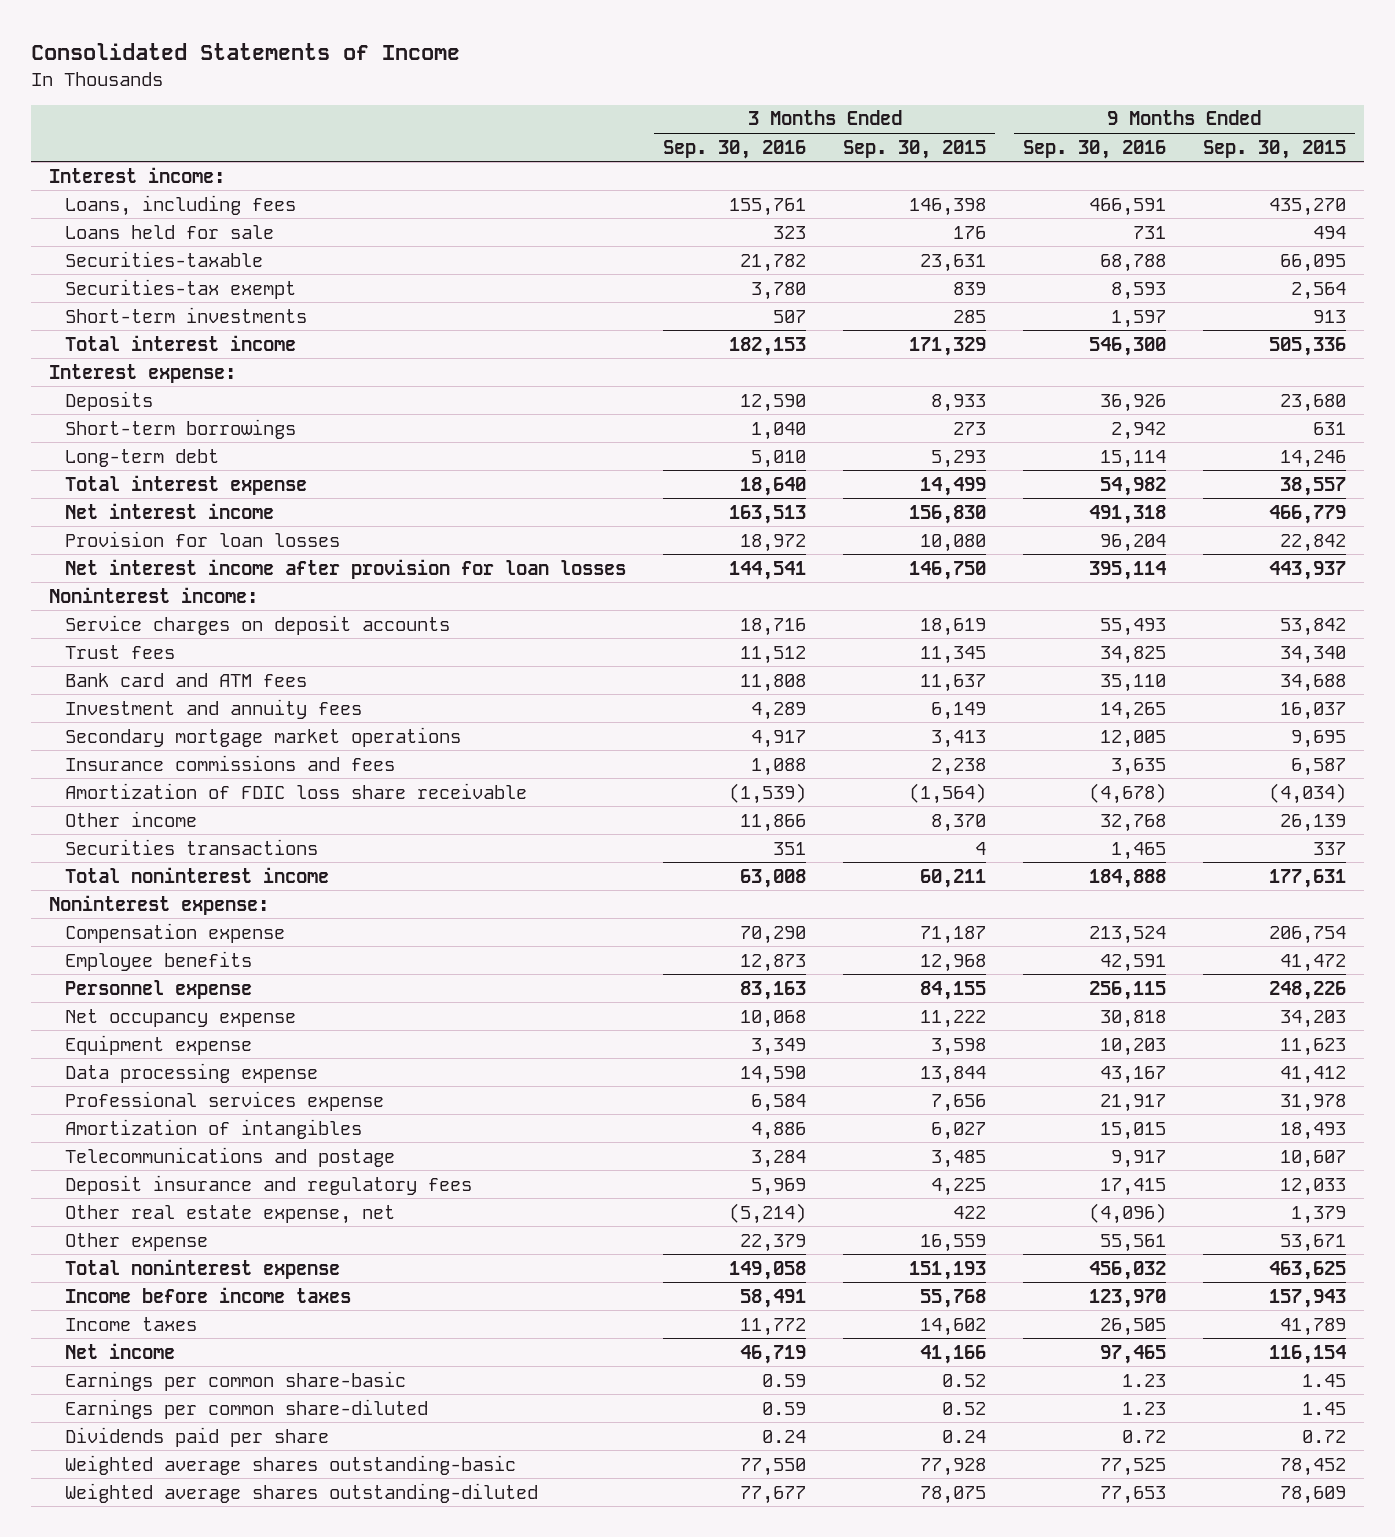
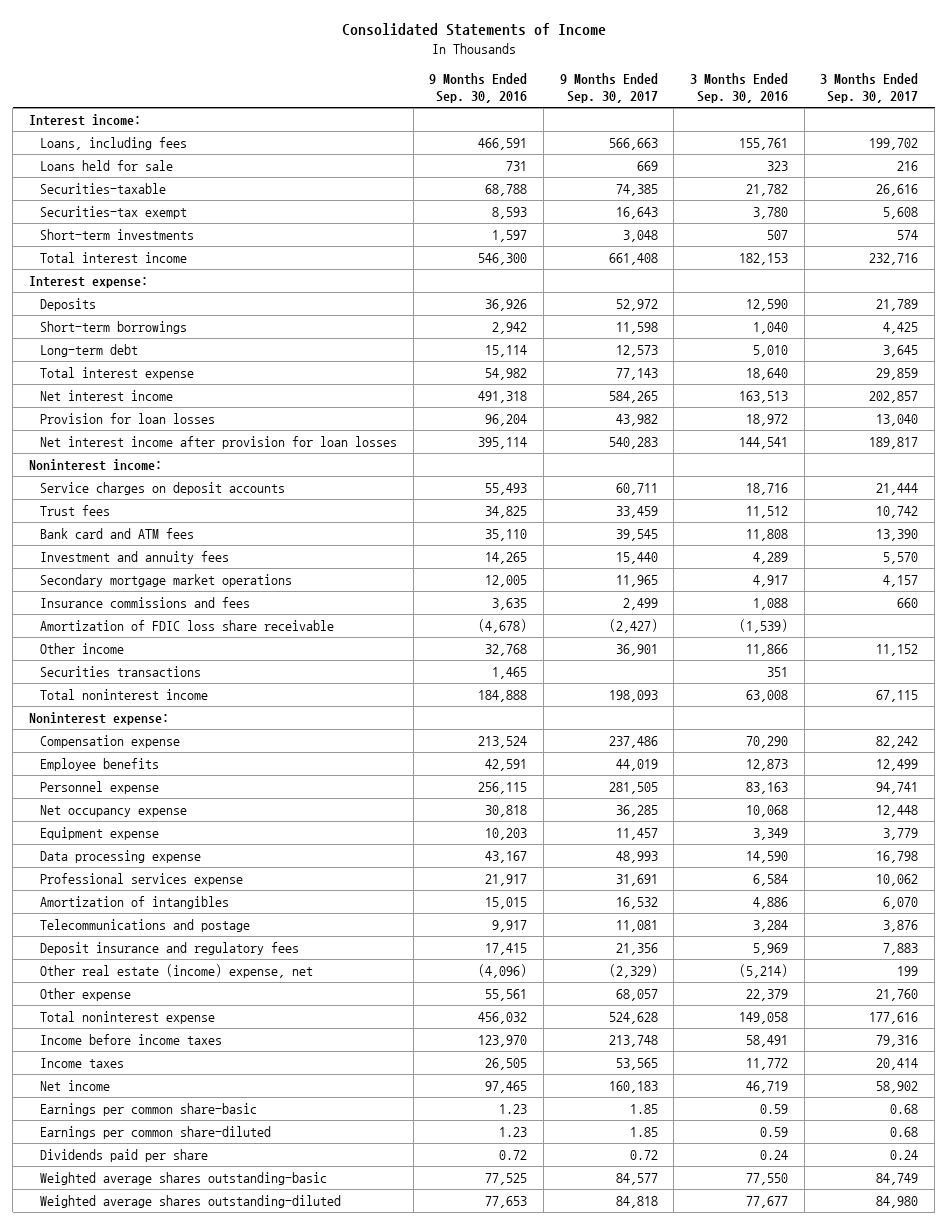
[843,139,987,159] Sep. 30, 2015 -> none
[1202,139,1346,159] Sep. 30, 2015 -> none
none -> [559,72,658,104] 9 Months Ended Sep. 30, 2017
none -> [820,72,919,104] 3 Months Ended Sep. 30, 2017
[65,1204,396,1224] Other real estate expense, net -> [40,964,314,979] Other real estate (income) expense, net

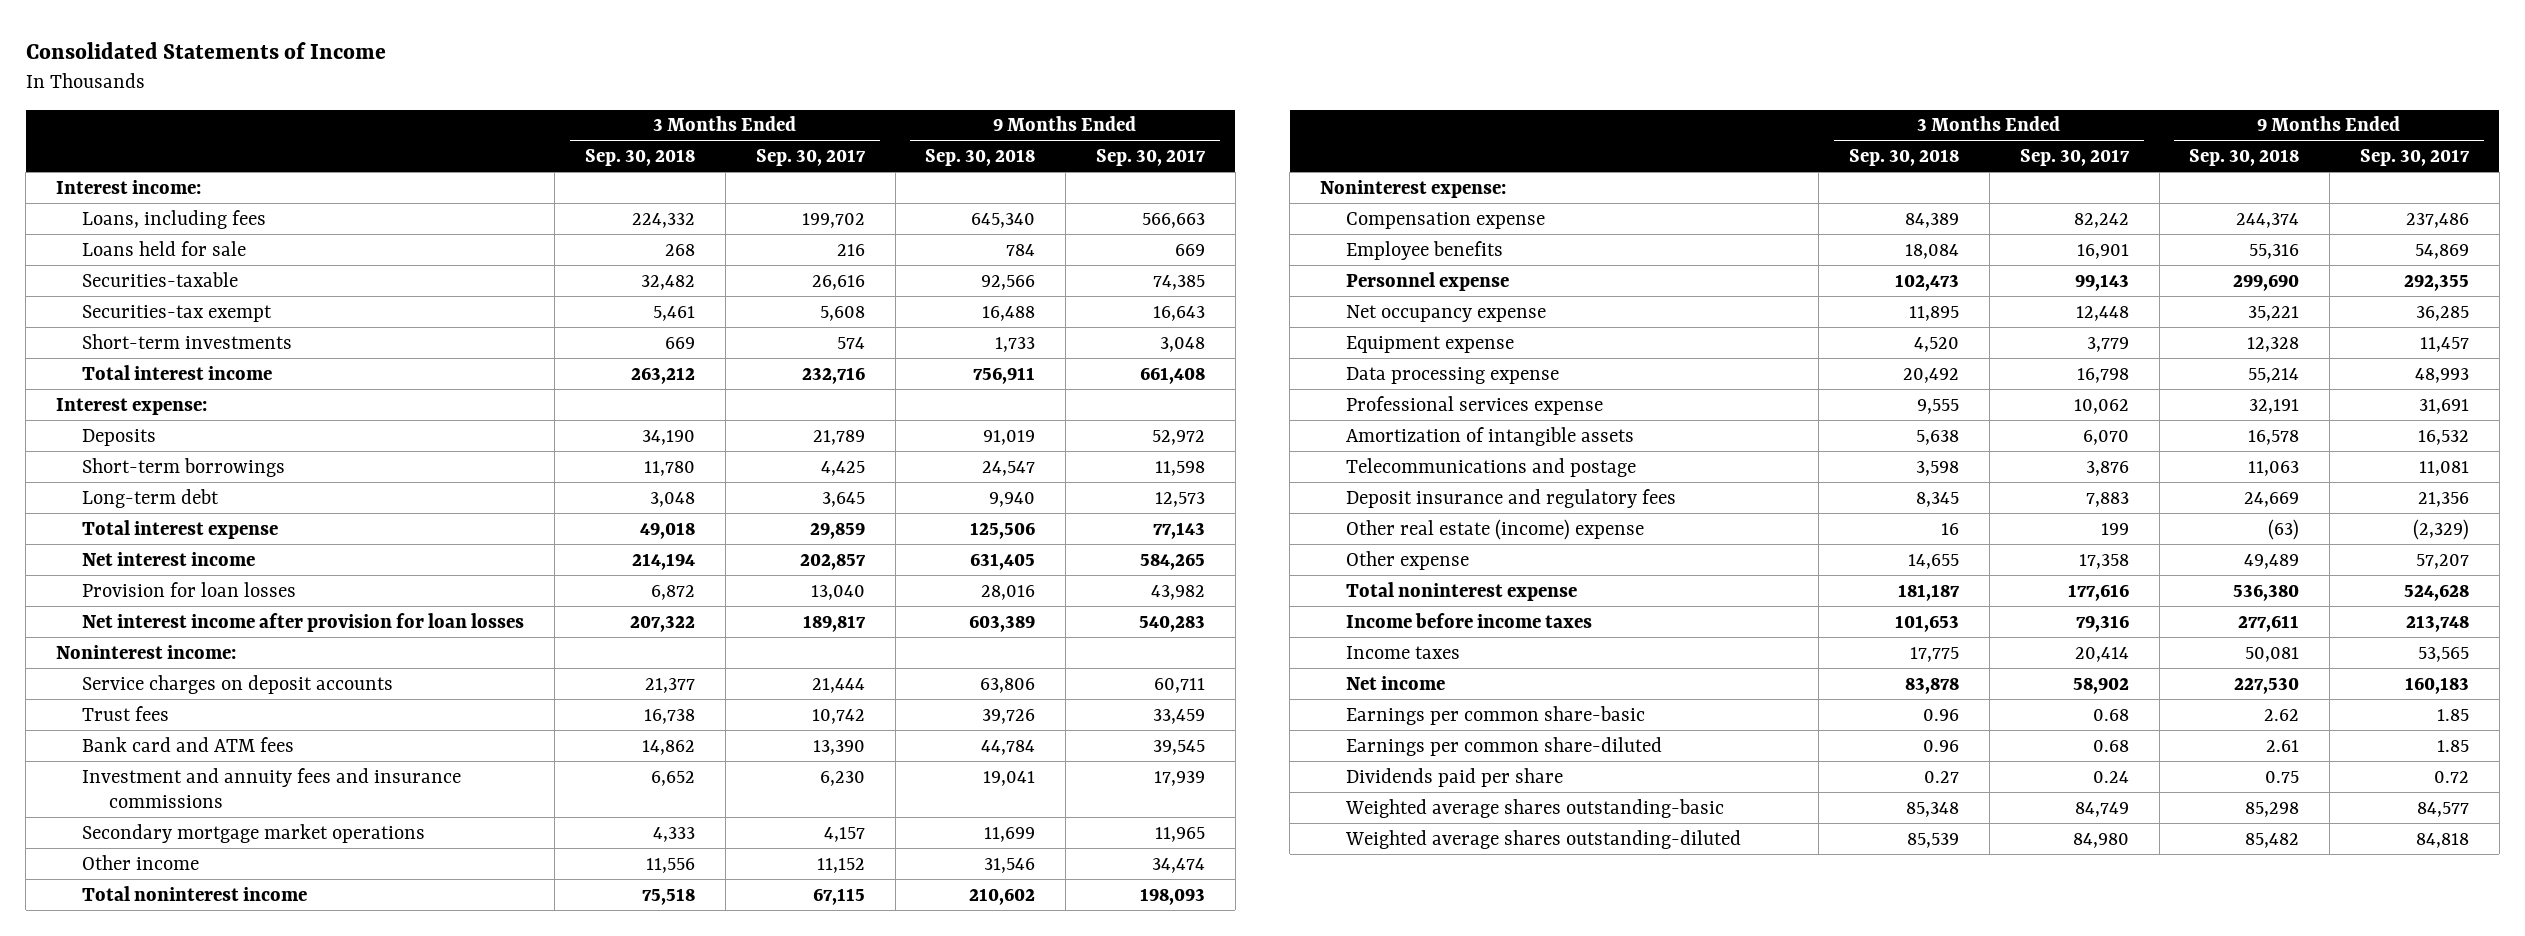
[429,72,528,104] 9 Months Ended Sep. 30, 2016 -> none
[690,72,789,104] 3 Months Ended Sep. 30, 2016 -> none
none -> [584,149,695,167] Sep. 30, 2018
none -> [925,149,1036,167] Sep. 30, 2018
[40,551,230,565] Investment and annuity fees -> [82,767,462,809] Investment and annuity fees and insurance commissions
[615,552,658,565] 15,440 -> [1154,770,1206,786] 17,939
[883,552,919,565] 5,570 -> [819,770,865,786] 6,230
[40,597,251,609] Insurance commissions and fees -> none
[40,620,335,632] Amortization of FDIC loss share receivable -> none
[40,666,202,678] Securities transactions -> none
[615,644,658,657] 36,901 -> [1152,857,1206,873] 34,474
[615,759,658,772] 44,019 -> [2415,243,2470,259] 54,869
[876,759,919,772] 12,499 -> [2076,243,2129,259] 16,901
[608,782,658,795] 281,505 -> [2404,273,2470,291] 292,355
[876,782,919,795] 94,741 -> [2074,273,2129,291] 99,143
[40,896,230,910] Amortization of intangibles -> [1346,426,1635,446] Amortization of intangible assets
[40,964,314,979] Other real estate (income) expense, net -> [1346,518,1645,540] Other real estate (income) expense
[615,989,658,1002] 68,057 -> [2416,553,2470,569] 57,207
[876,989,919,1002] 21,760 -> [2078,553,2129,569] 17,358

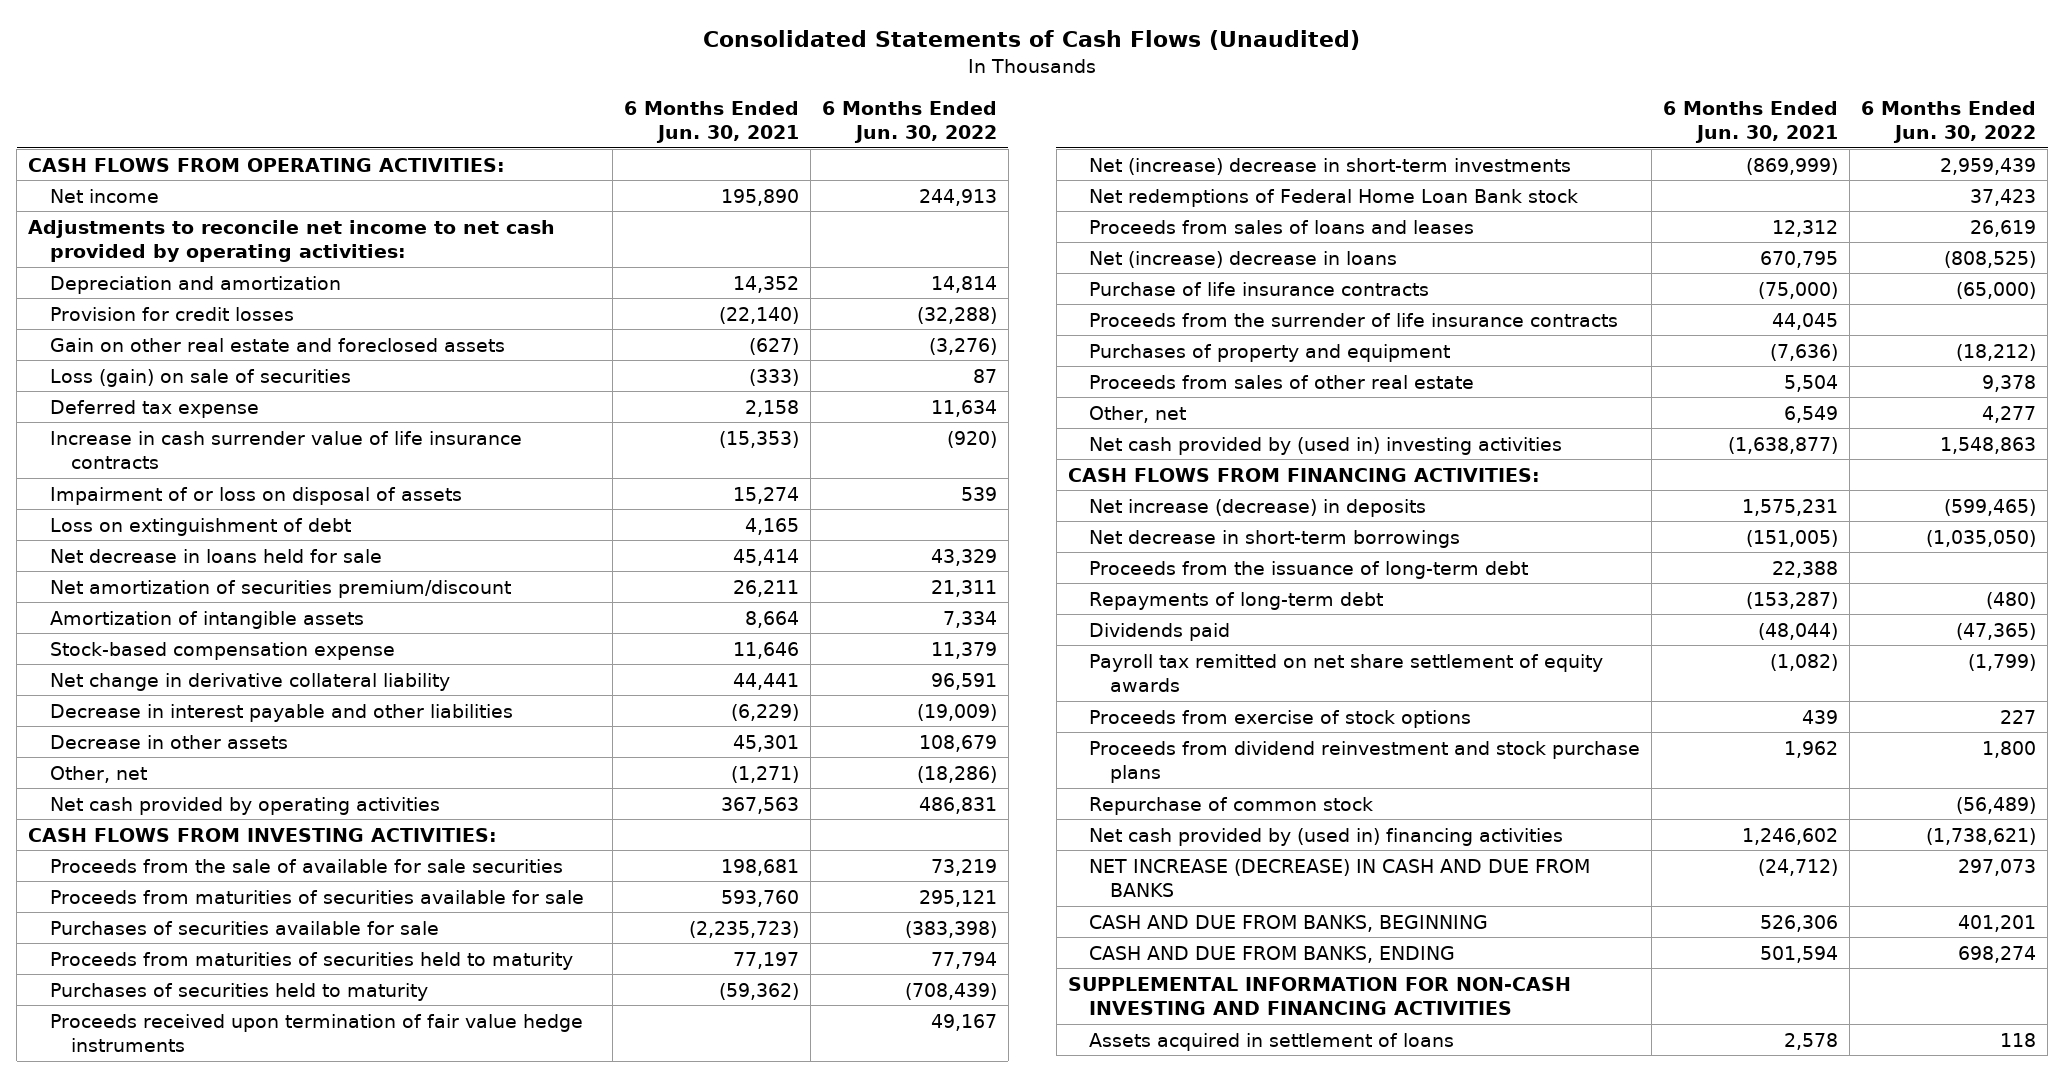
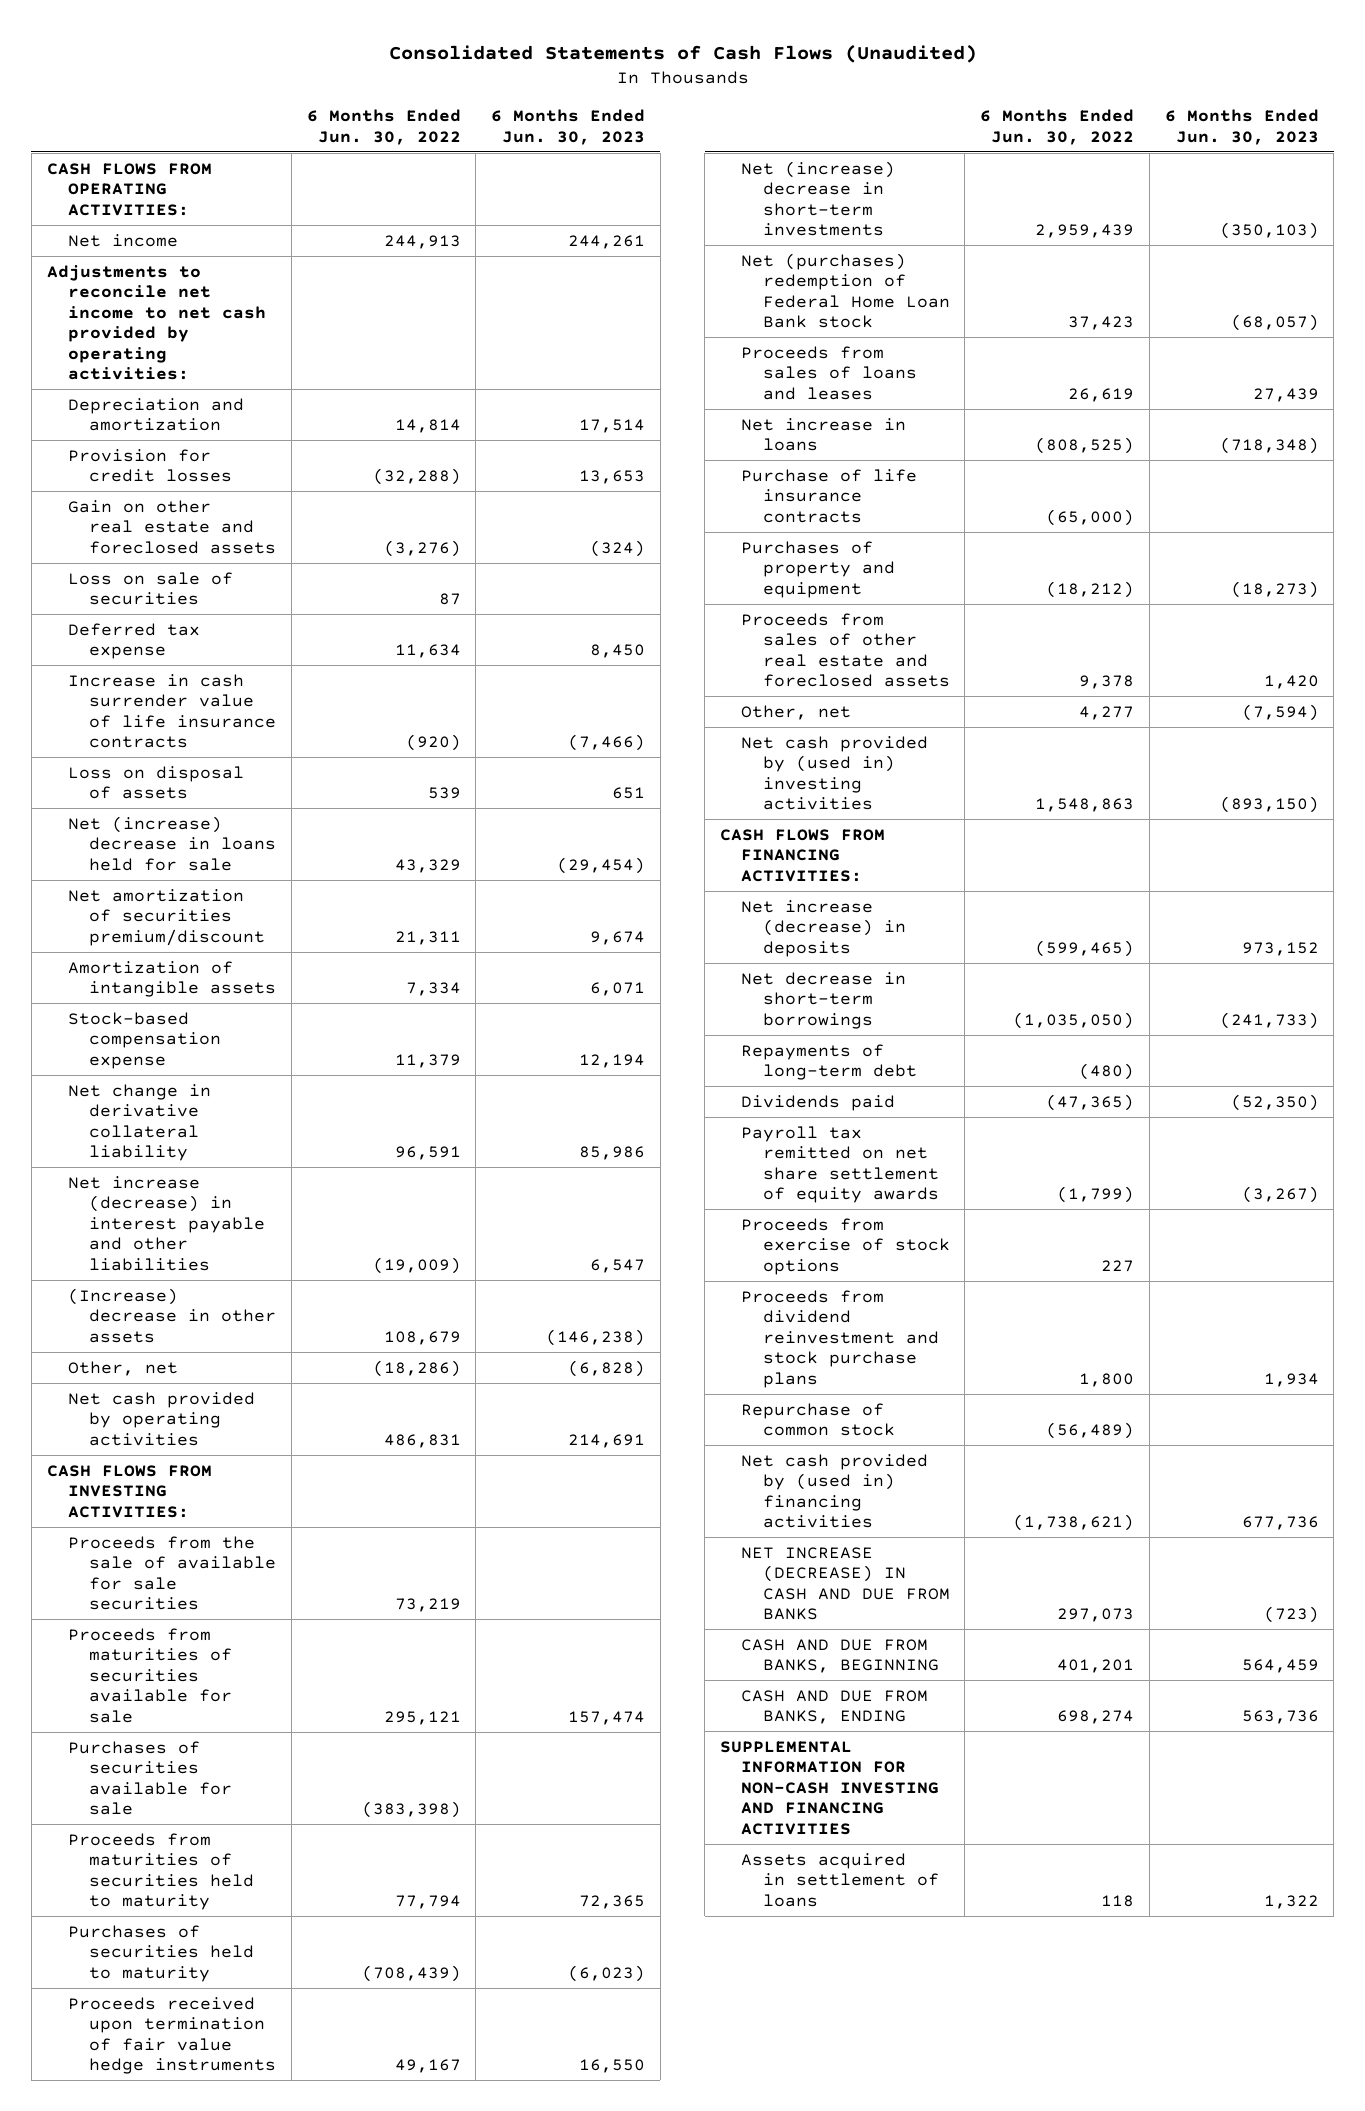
[623,100,799,144] 6 Months Ended Jun. 30, 2021 -> none
none -> [491,109,646,145] 6 Months Ended Jun. 30, 2023
[49,368,351,387] Loss (gain) on sale of securities -> [67,571,233,606] Loss on sale of securities
[49,517,351,536] Loss on extinguishment of debt -> none
[49,486,462,505] Impairment of or loss on disposal of assets -> [67,765,244,800] Loss on disposal of assets
[49,548,382,563] Net decrease in loans held for sale -> [67,815,276,871] Net (increase) decrease in loans held for sale
[49,703,513,722] Decrease in interest payable and other liabilities -> [67,1175,265,1271] Net increase (decrease) in interest payable and other liabilities
[49,734,288,749] Decrease in other assets -> [67,1287,276,1343] (Increase) decrease in other assets
[1088,188,1578,207] Net redemptions of Federal Home Loan Bank stock -> [741,252,950,329] Net (purchases) redemption of Federal Home Loan Bank stock
[1088,250,1397,268] Net (increase) decrease in loans -> [741,417,907,452] Net increase in loans
[1088,312,1618,327] Proceeds from the surrender of life insurance contracts -> none
[1088,374,1474,389] Proceeds from sales of other real estate -> [741,612,950,688] Proceeds from sales of other real estate and foreclosed assets
[1088,560,1528,579] Proceeds from the issuance of long-term debt -> none

